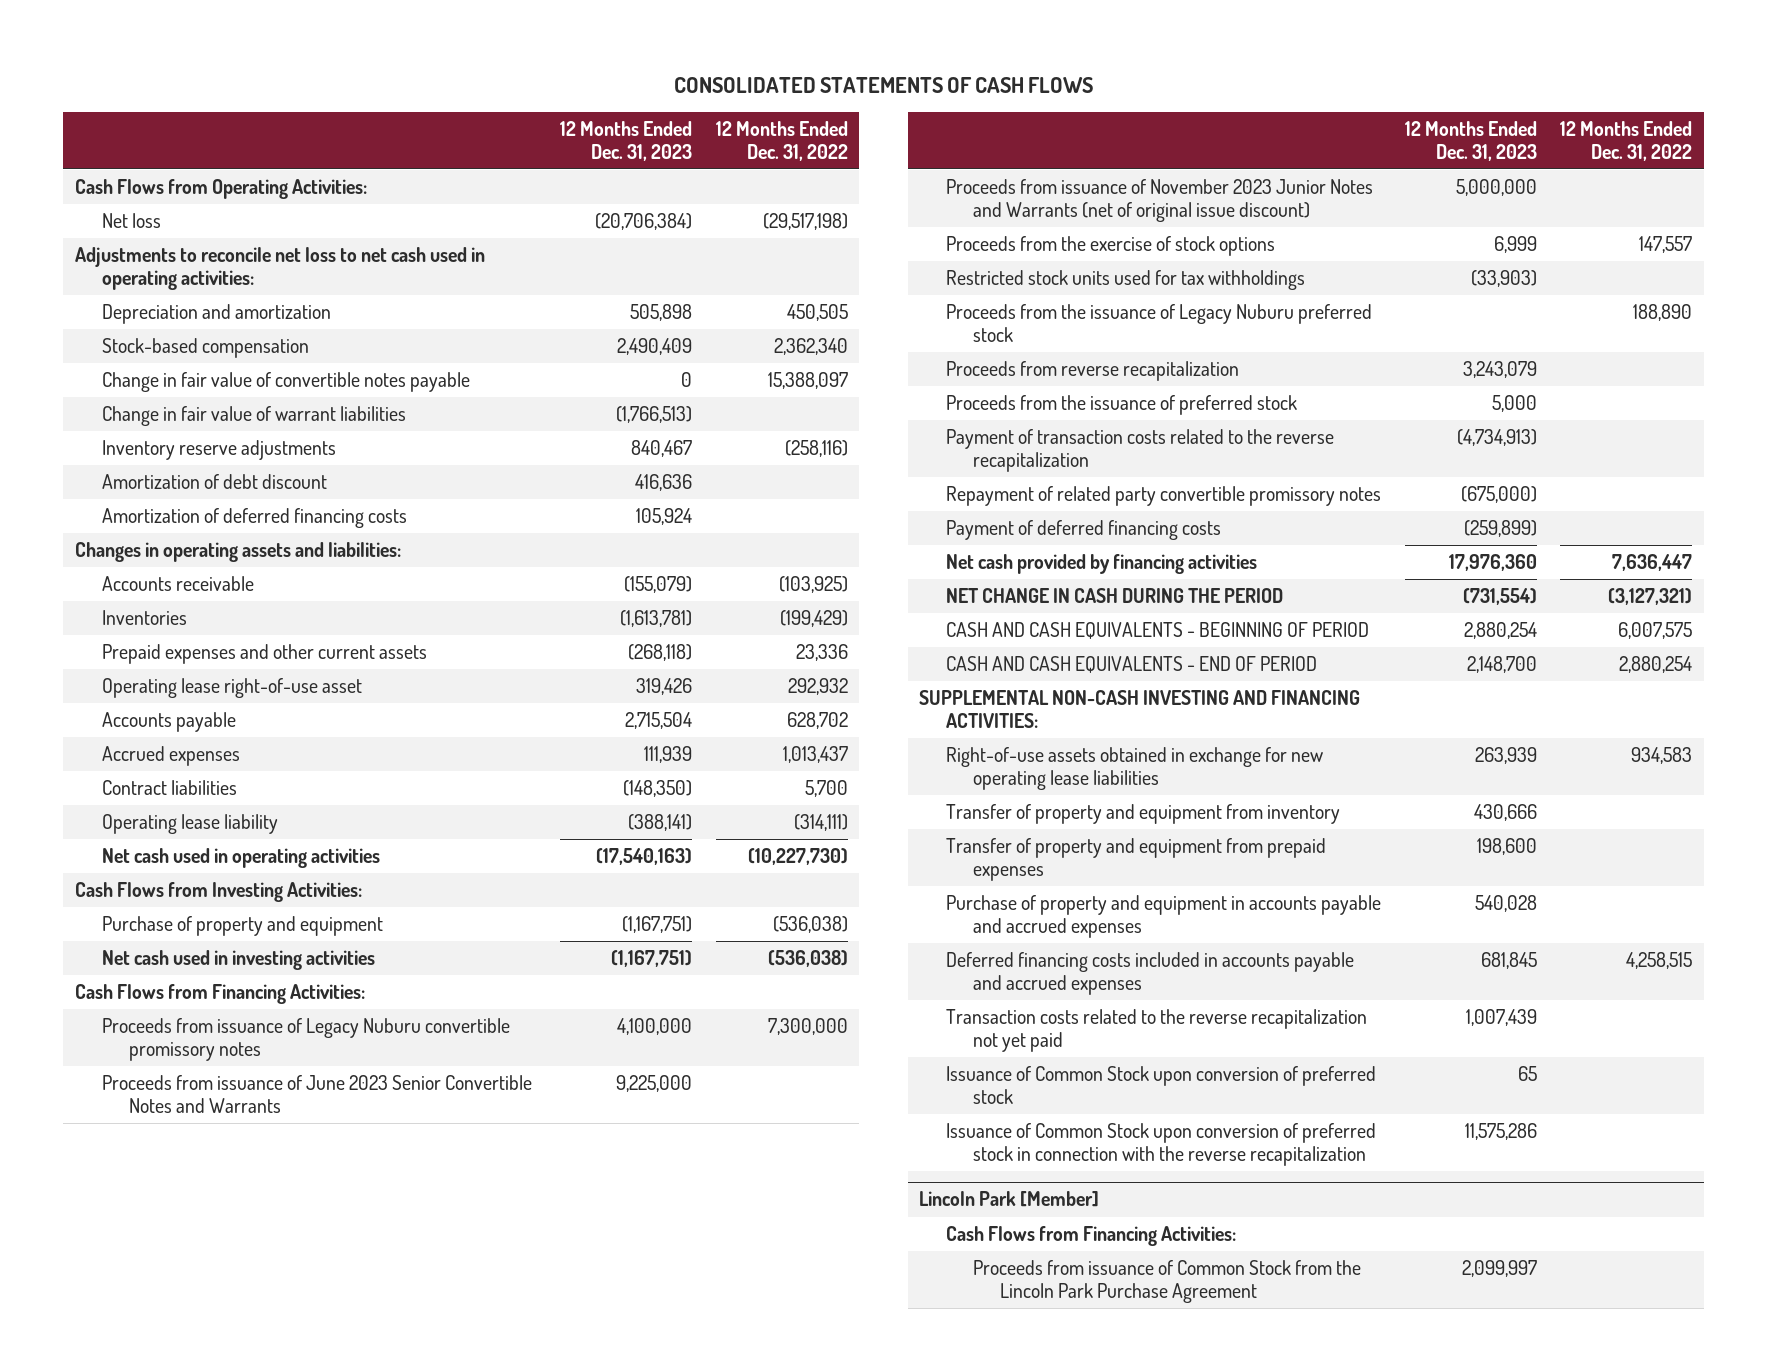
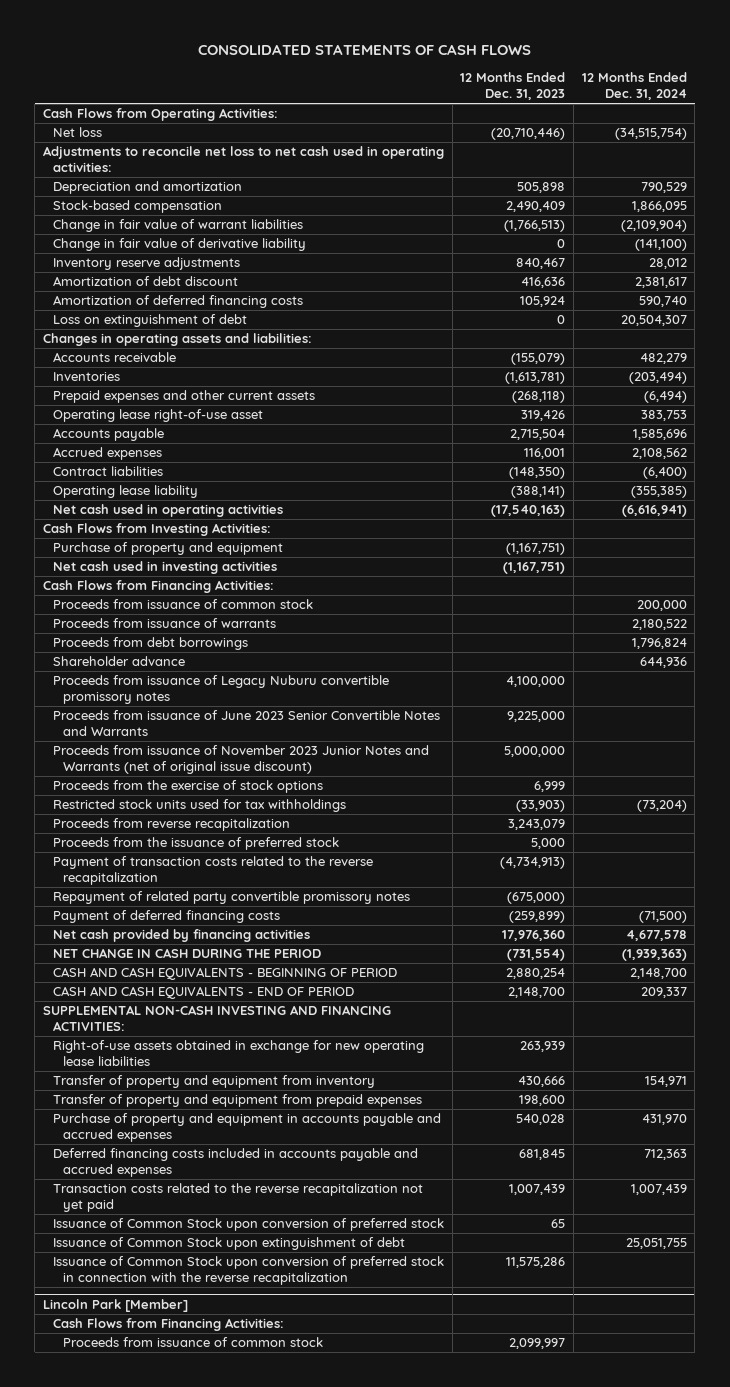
[715,121,848,161] 12 Months Ended Dec. 31, 2022 -> none
none -> [581,72,687,101] 12 Months Ended Dec. 31, 2024
[595,213,693,231] (20,706,384) -> [491,128,566,141] (20,710,446)
[101,372,470,393] Change in fair value of convertible notes payable -> none
none -> [52,238,306,252] Change in fair value of derivative liability
none -> [52,314,247,328] Loss on extinguishment of debt
[644,746,693,764] 111,939 -> [524,448,566,460] 116,001
none -> [52,599,313,610] Proceeds from issuance of common stock
none -> [52,618,276,629] Proceeds from issuance of warrants
none -> [52,637,248,651] Proceeds from debt borrowings
none -> [52,656,185,667] Shareholder advance
[946,304,1373,342] Proceeds from the issuance of Legacy Nuburu preferred stock -> none
none -> [52,1237,405,1251] Issuance of Common Stock upon extinguishment of debt
[973,1260,1362,1303] Proceeds from issuance of Common Stock from the Lincoln Park Purchase Agreement -> [62,1337,323,1348] Proceeds from issuance of common stock

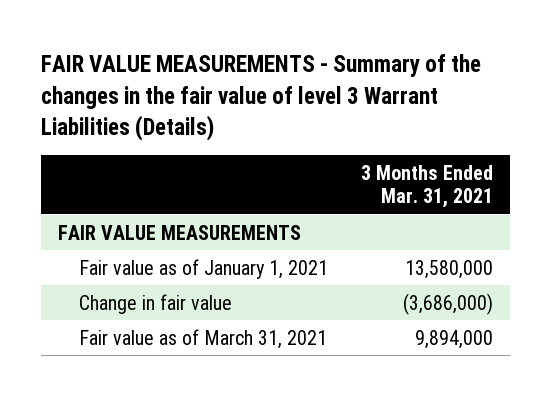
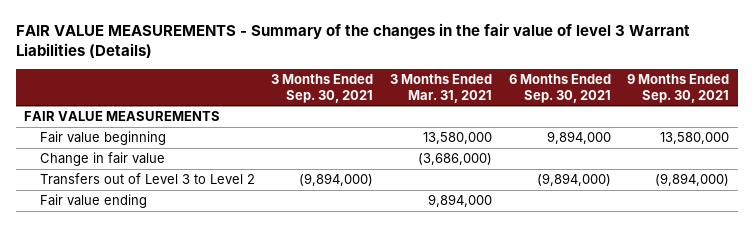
none -> [271,73,374,103] 3 Months Ended Sep. 30, 2021
none -> [508,73,611,103] 6 Months Ended Sep. 30, 2021
none -> [627,73,730,103] 9 Months Ended Sep. 30, 2021
[78,258,328,279] Fair value as of January 1, 2021 -> [39,131,166,146] Fair value beginning
none -> [39,173,255,186] Transfers out of Level 3 to Level 2
[78,328,327,349] Fair value as of March 31, 2021 -> [39,194,147,209] Fair value ending

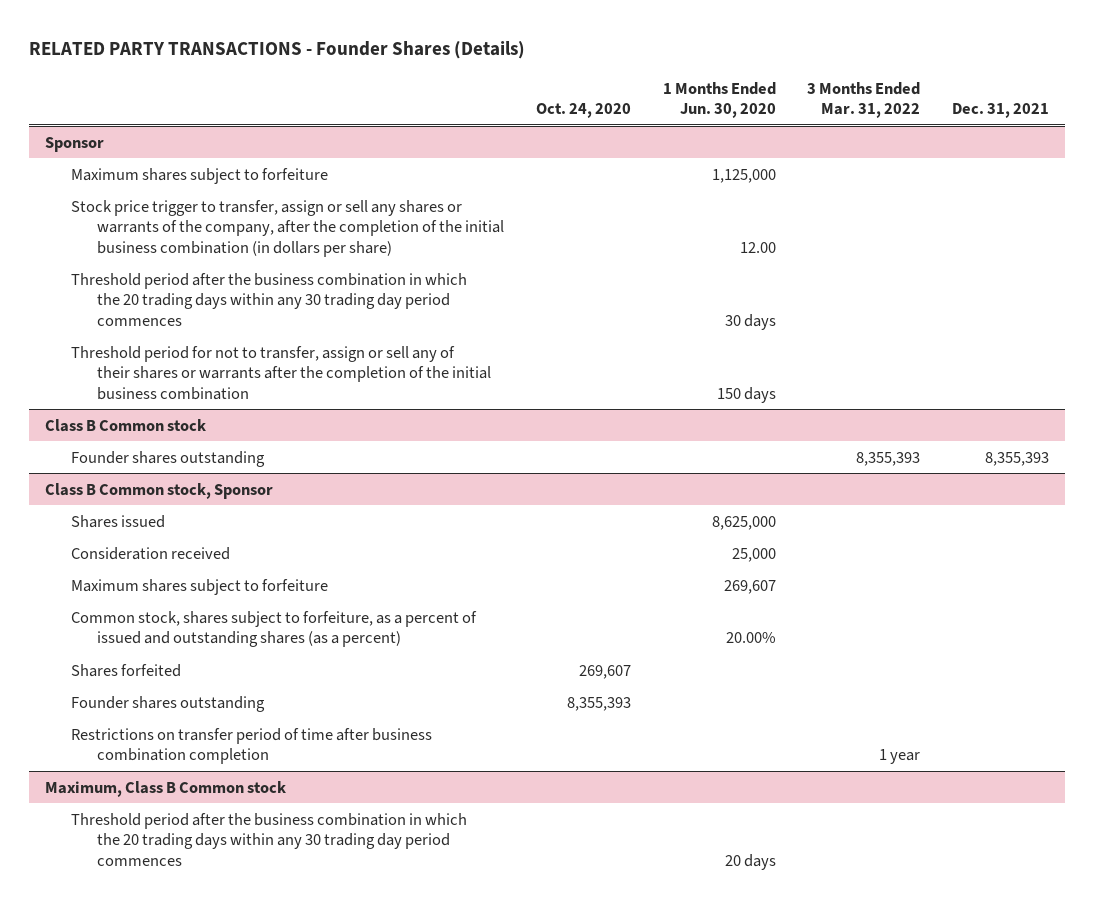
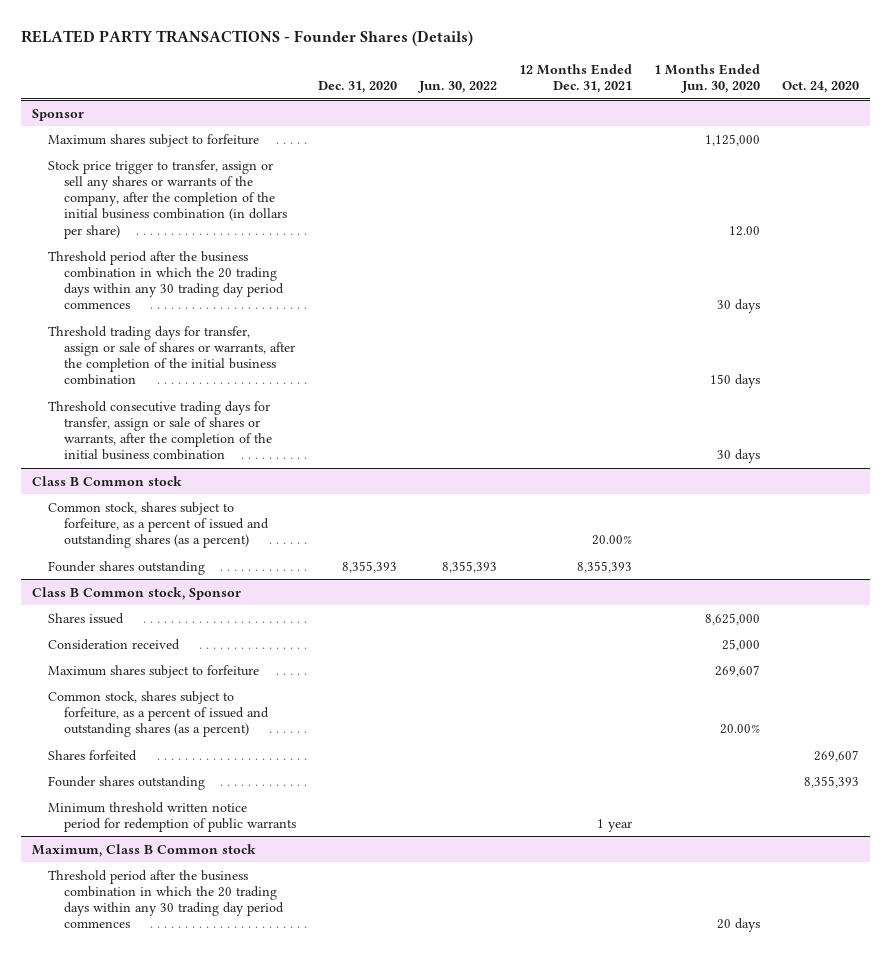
[807,81,921,119] 3 Months Ended Mar. 31, 2022 -> none
[951,103,1049,119] Dec. 31, 2021 -> none
none -> [317,81,397,94] Dec. 31, 2020
none -> [417,81,497,94] Jun. 30, 2022
none -> [518,63,632,94] 12 Months Ended Dec. 31, 2021
[71,345,492,400] Threshold period for not to transfer, assign or sell any of their shares or warrants after the completion of the initial business combination -> [47,325,295,386] Threshold trading days for transfer, assign or sale of shares or warrants, after the completion of the initial business combination
none -> [47,400,272,461] Threshold consecutive trading days for transfer, assign or sale of shares or warrants, after the completion of the initial business combination
none -> [47,501,269,549] Common stock, shares subject to forfeiture, as a percent of issued and outstanding shares (as a percent)
[71,727,433,765] Restrictions on transfer period of time after business combination completion -> none
none -> [47,801,296,832] Minimum threshold written notice period for redemption of public warrants

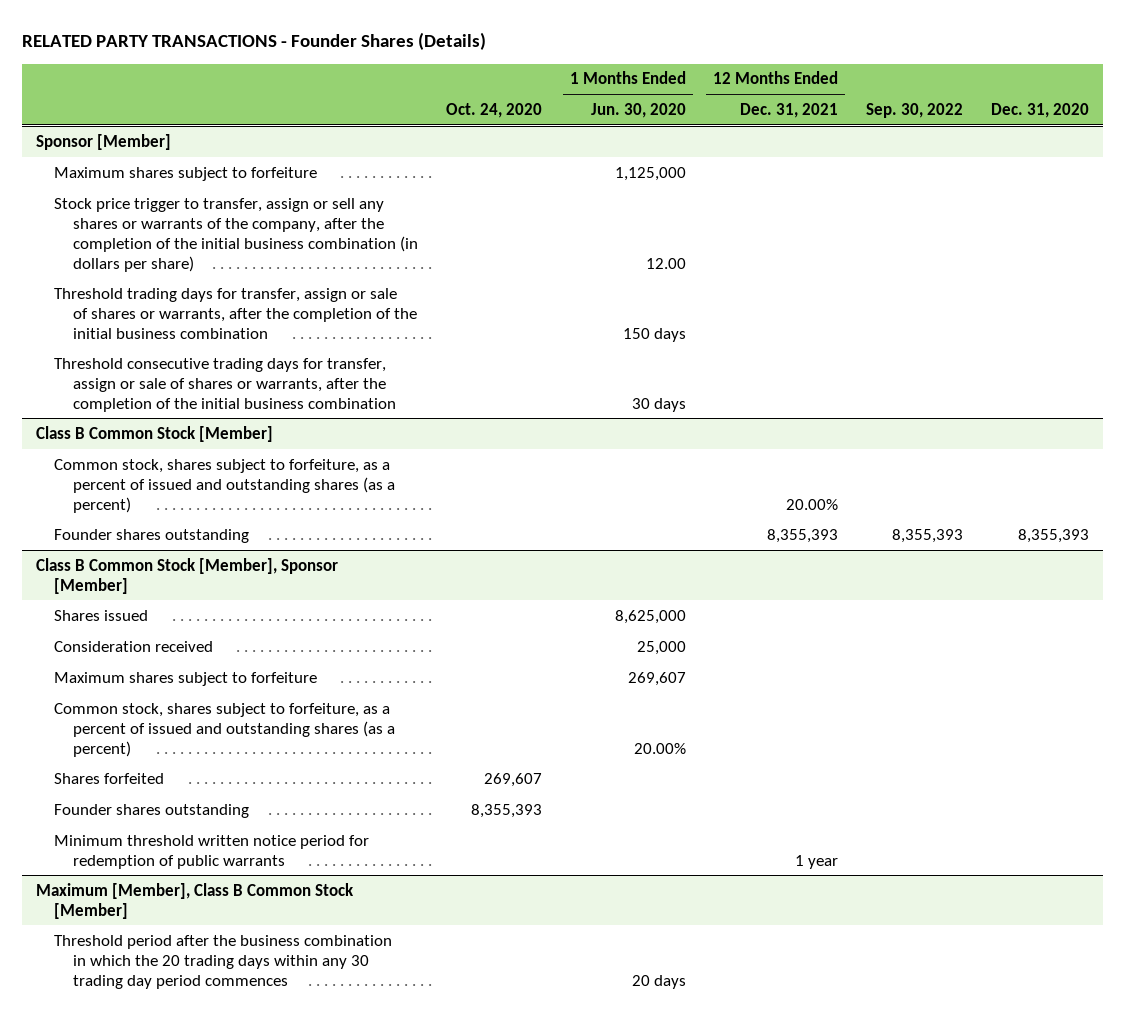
[417,81,497,94] Jun. 30, 2022 -> none
none -> [866,102,964,118] Sep. 30, 2022
[31,108,84,121] Sponsor -> [35,133,171,150] Sponsor [Member]
[47,250,284,310] Threshold period after the business combination in which the 20 trading days within any 30 trading day period commences -> none
[31,475,182,486] Class B Common stock -> [35,425,273,442] Class B Common Stock [Member]
[31,586,241,600] Class B Common stock, Sponsor -> [35,557,338,594] Class B Common Stock [Member], Sponsor [Member]
[31,843,256,857] Maximum, Class B Common stock -> [35,882,354,919] Maximum [Member], Class B Common Stock [Member]

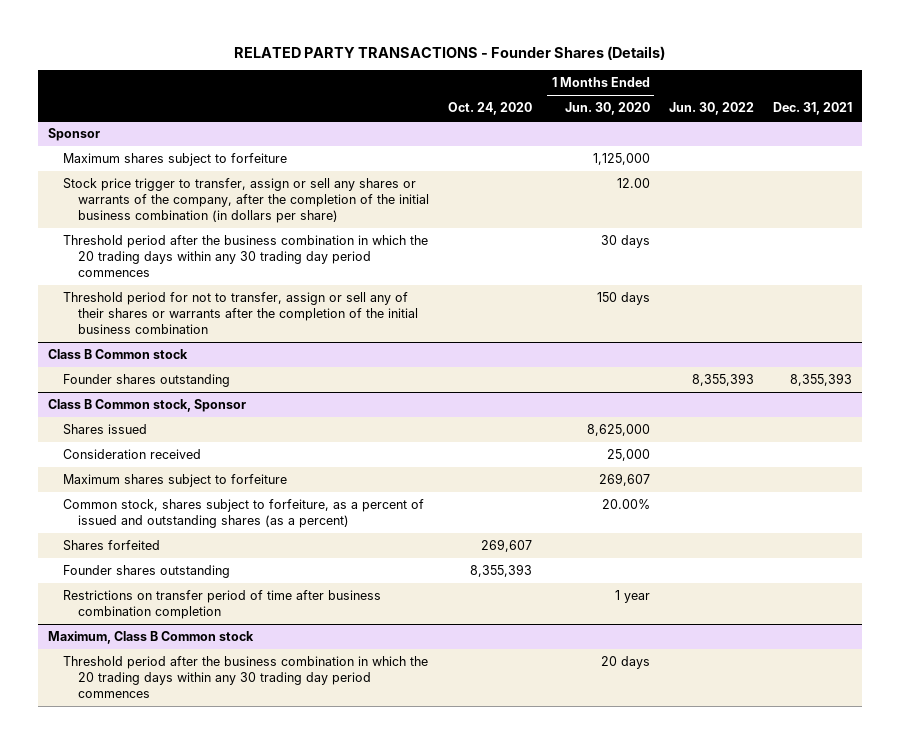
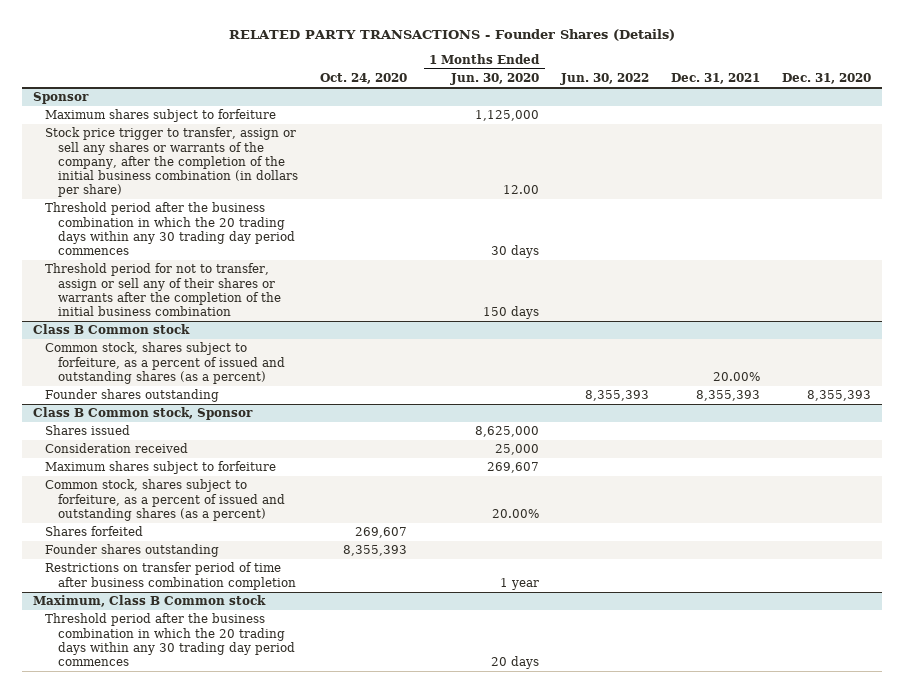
none -> [781,73,871,85] Dec. 31, 2020
none -> [45,342,286,384] Common stock, shares subject to forfeiture, as a percent of issued and outstanding shares (as a percent)

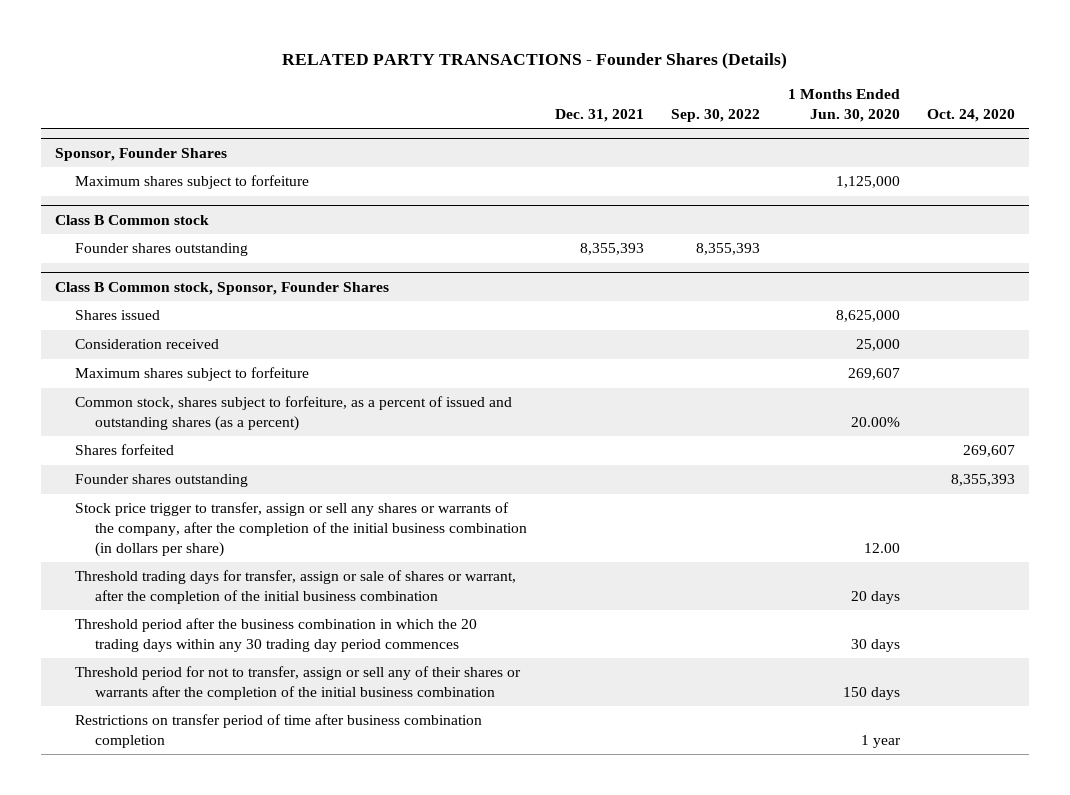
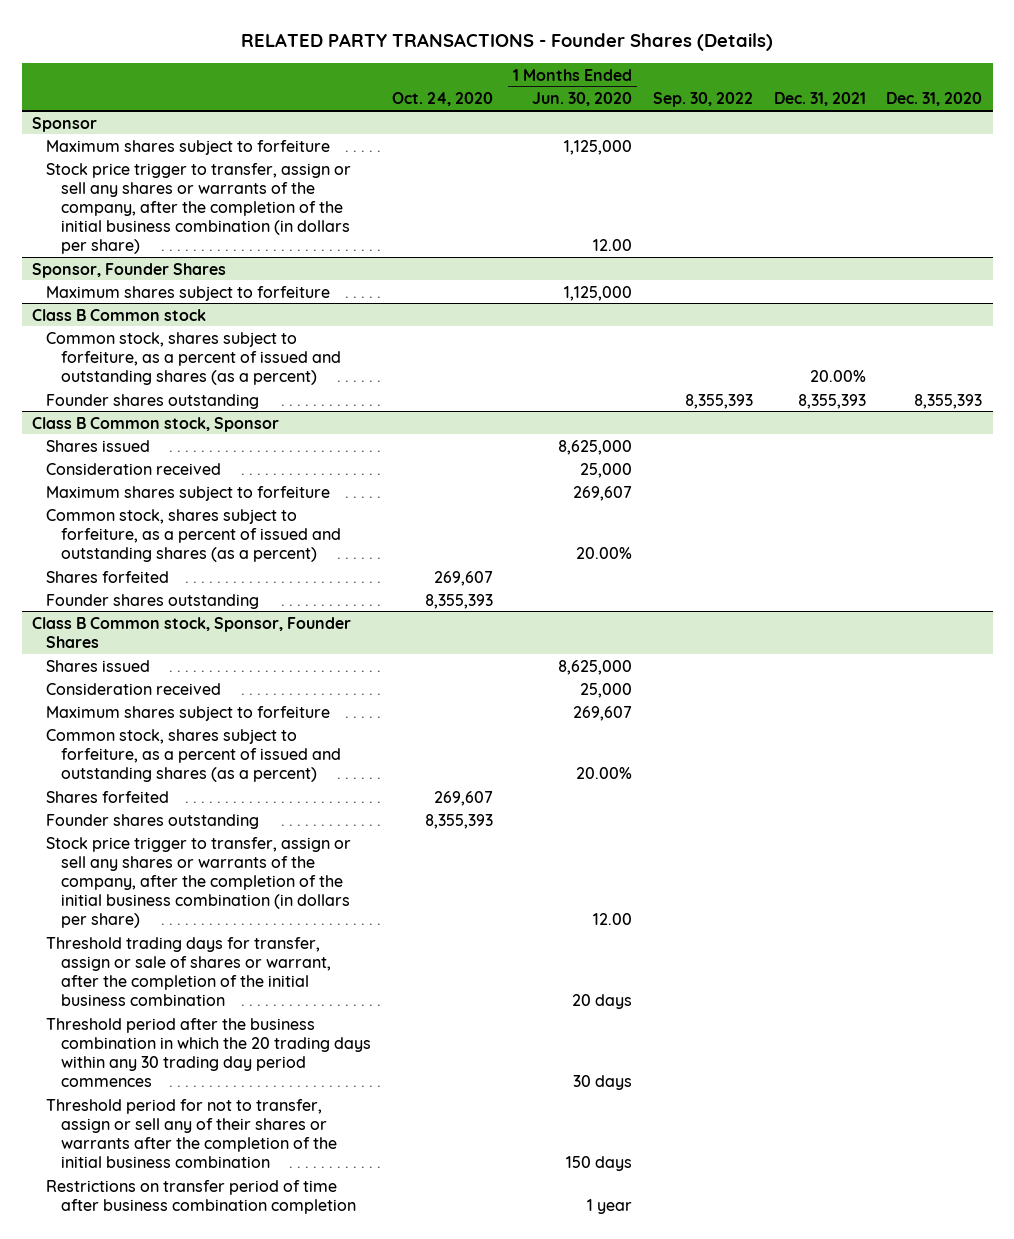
none -> [886,92,983,107] Dec. 31, 2020
none -> [32,116,98,132] Sponsor
none -> [46,139,331,155] Maximum shares subject to forfeiture
none -> [46,162,352,254] Stock price trigger to transfer, assign or sell any shares or warrants of the company, after the completion of the initial business combination (in dollars per share)
none -> [46,331,341,385] Common stock, shares subject to forfeiture, as a percent of issued and outstanding shares (as a percent)
none -> [32,416,280,432] Class B Common stock, Sponsor
none -> [46,439,151,452] Shares issued
none -> [46,462,222,475] Consideration received
none -> [46,485,331,501] Maximum shares subject to forfeiture
none -> [46,508,341,562] Common stock, shares subject to forfeiture, as a percent of issued and outstanding shares (as a percent)
none -> [46,570,170,583] Shares forfeited
none -> [46,593,260,609] Founder shares outstanding

